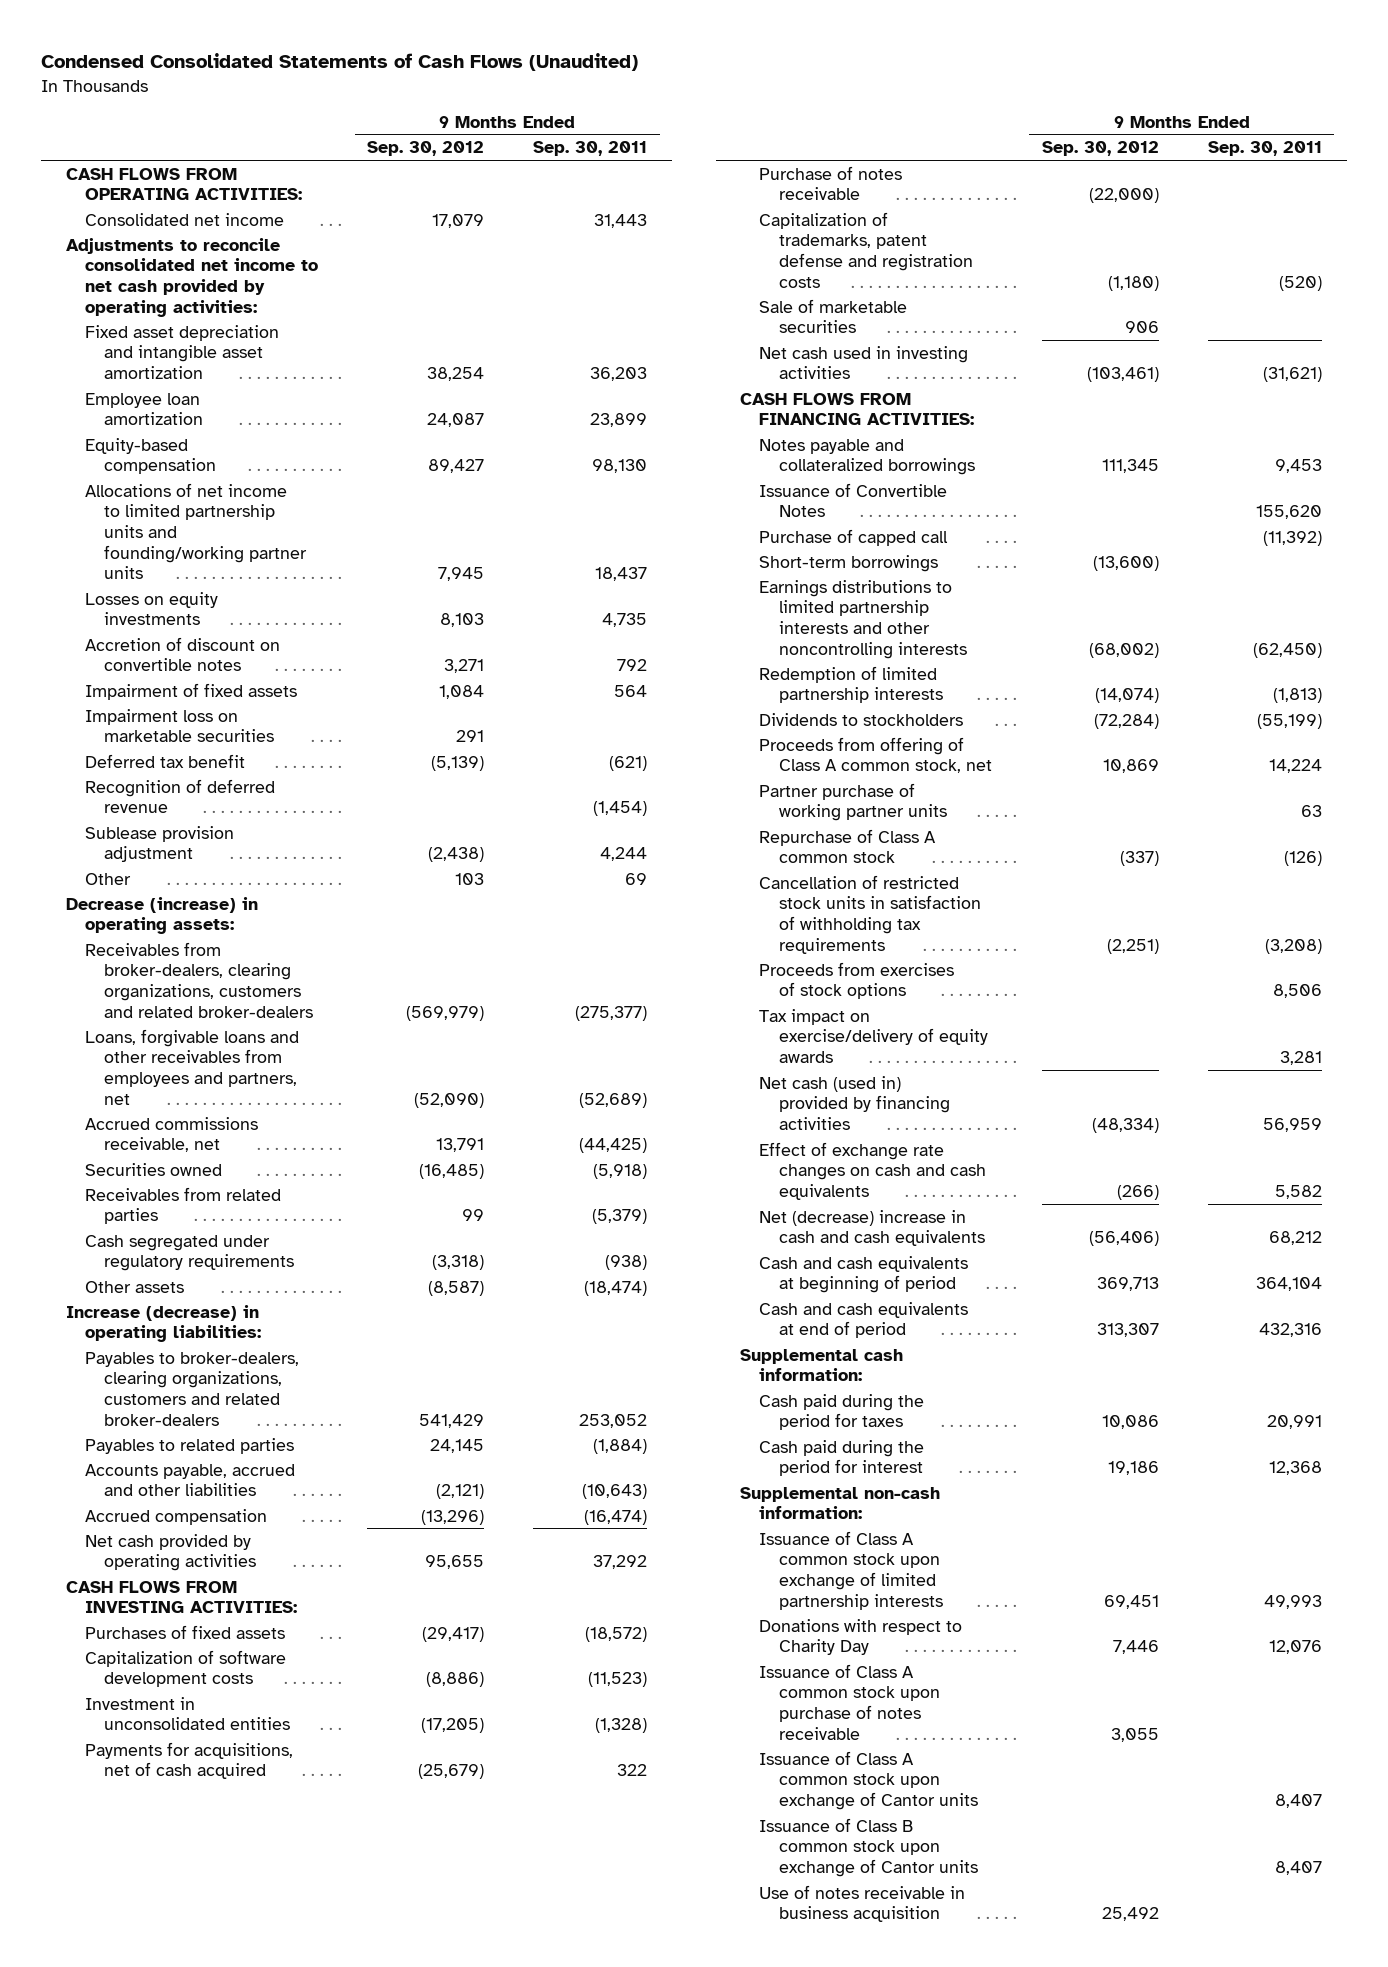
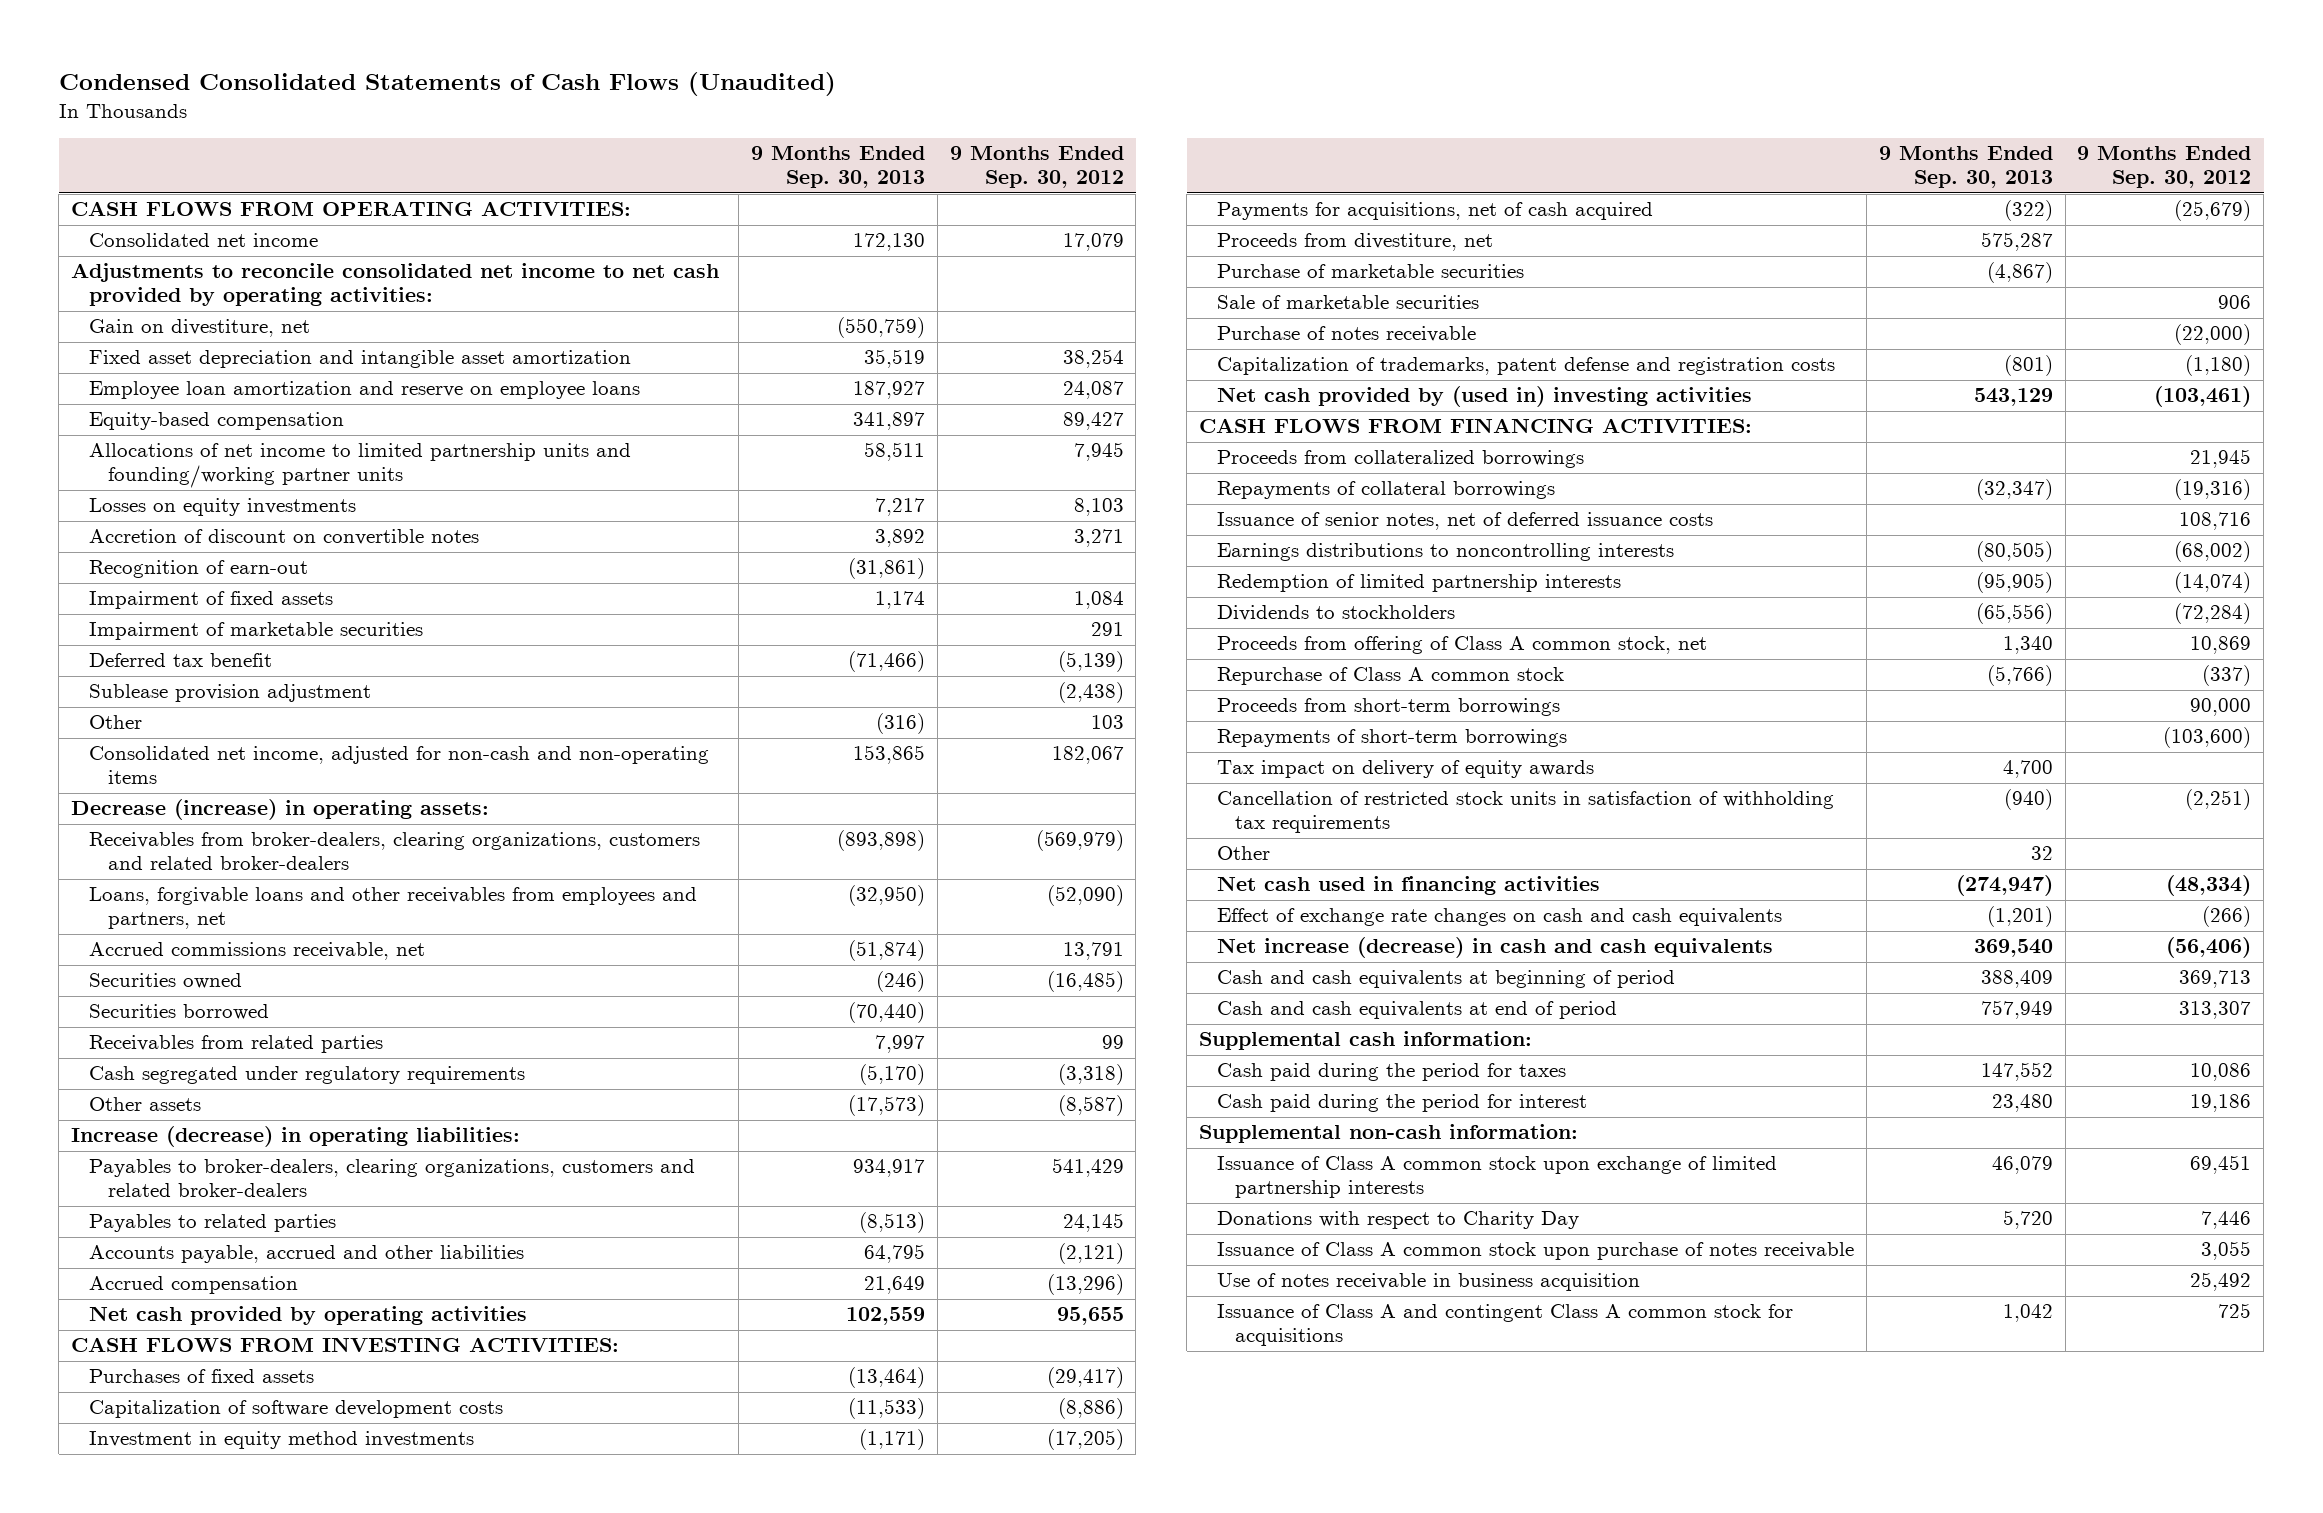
[533,141,648,157] Sep. 30, 2011 -> none
none -> [750,146,925,189] 9 Months Ended Sep. 30, 2013
none -> [89,319,311,338] Gain on divestiture, net
[84,392,203,426] Employee loan amortization -> [89,381,641,400] Employee loan amortization and reserve on employee loans
none -> [89,560,309,579] Recognition of earn-out
[84,708,274,743] Impairment loss on marketable securities -> [89,622,424,641] Impairment of marketable securities
[84,778,275,814] Recognition of deferred revenue -> none
none -> [89,746,710,785] Consolidated net income, adjusted for non-cash and non-operating items
none -> [89,1004,270,1021] Securities borrowed
[84,1696,290,1731] Investment in unconsolidated entities -> [89,1431,475,1450] Investment in equity method investments
none -> [1217,233,1494,252] Proceeds from divestiture, net
none -> [1217,264,1525,279] Purchase of marketable securities
[759,298,908,334] Sale of marketable securities -> [1217,295,1480,310] Sale of marketable securities
[759,345,969,380] Net cash used in investing activities -> [1217,386,1753,408] Net cash provided by (used in) investing activities
[759,438,975,476] Notes payable and collateralized borrowings -> none
[759,482,948,518] Issuance of Convertible Notes -> none
[759,528,949,546] Purchase of capped call -> none
[759,554,939,572] Short-term borrowings -> none
none -> [1217,450,1585,469] Proceeds from collateralized borrowings
none -> [1217,481,1556,500] Repayments of collateral borrowings
none -> [1217,512,1714,531] Issuance of senior notes, net of deferred issuance costs
[759,579,967,659] Earnings distributions to limited partnership interests and other noncontrolling interests -> [1217,543,1675,562] Earnings distributions to noncontrolling interests
[759,782,947,822] Partner purchase of working partner units -> none
none -> [1217,698,1561,717] Proceeds from short-term borrowings
none -> [1217,729,1568,748] Repayments of short-term borrowings
none -> [1217,760,1595,779] Tax impact on delivery of equity awards
[759,961,955,1000] Proceeds from exercises of stock options -> none
[759,1008,988,1063] Tax impact on exercise/delivery of equity awards -> none
none -> [1217,846,1271,861] Other
[759,1075,950,1130] Net cash (used in) provided by financing activities -> [1217,876,1601,896] Net cash used in financing activities
[759,1209,985,1247] Net (decrease) increase in cash and cash equivalents -> [1217,937,1774,959] Net increase (decrease) in cash and cash equivalents
[759,1750,978,1810] Issuance of Class A common stock upon exchange of Cantor units -> none
[759,1817,978,1877] Issuance of Class B common stock upon exchange of Cantor units -> none
none -> [1217,1304,1794,1347] Issuance of Class A and contingent Class A common stock for acquisitions

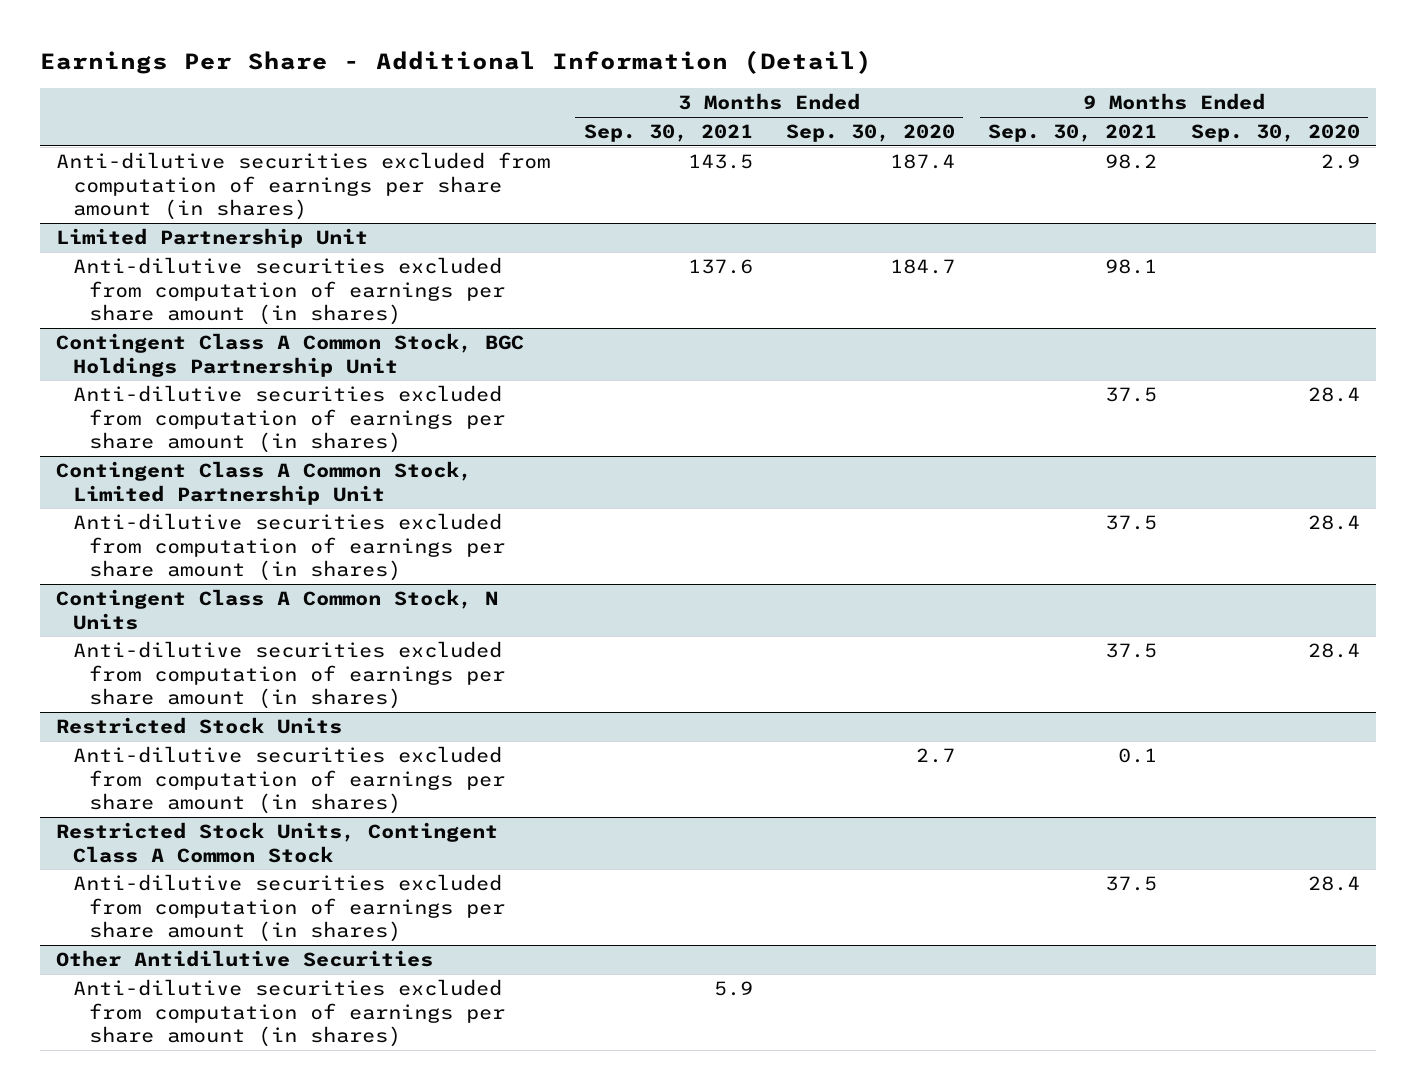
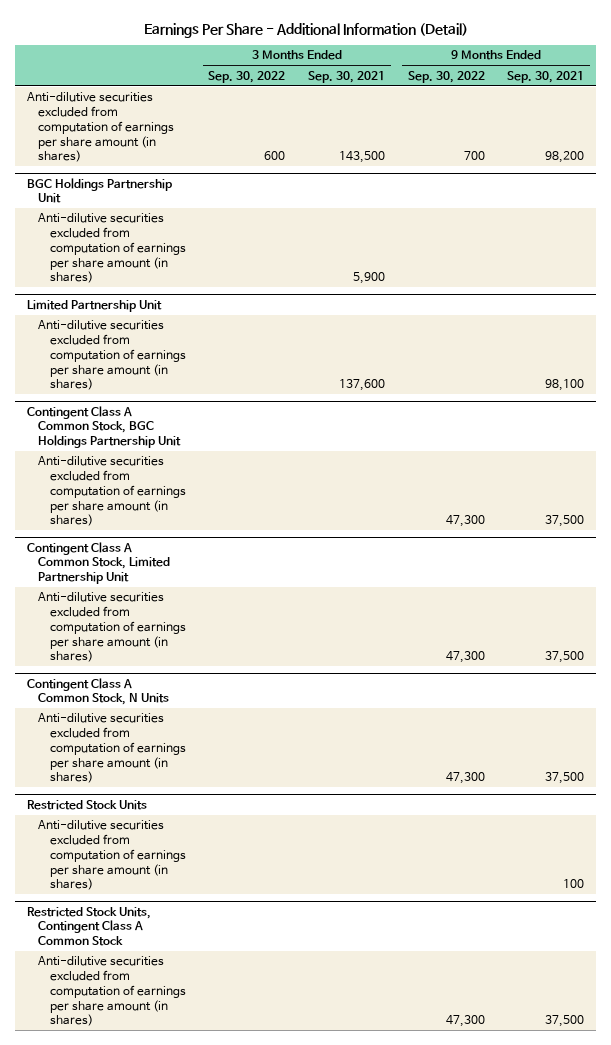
[786,124,956,143] Sep. 30, 2020 -> none
[1190,124,1360,143] Sep. 30, 2020 -> none
none -> [208,70,286,83] Sep. 30, 2022
none -> [407,70,485,83] Sep. 30, 2022
[687,154,753,170] 143.5 -> [339,151,386,164] 143,500
[1105,154,1158,170] 98.2 -> [545,151,585,164] 98,200
none -> [26,177,172,204] BGC Holdings Partnership Unit
none -> [38,213,186,284] Anti-dilutive securities excluded from computation of earnings per share amount (in shares)
[687,259,753,275] 137.6 -> [339,379,386,392] 137,600
[1105,259,1158,275] 98.1 -> [545,379,585,392] 98,100
[1105,387,1158,403] 37.5 -> [545,515,585,528] 37,500
[1105,515,1158,531] 37.5 -> [545,651,585,664] 37,500
[1105,643,1158,659] 37.5 -> [545,772,585,785] 37,500
[1118,748,1158,764] 0.1 -> [563,879,585,889] 100
[56,950,434,968] Other Antidilutive Securities -> none
[72,979,506,1048] Anti-dilutive securities excluded from computation of earnings per share amount (in shares) -> none
[1105,876,1158,892] 37.5 -> [545,1015,585,1028] 37,500

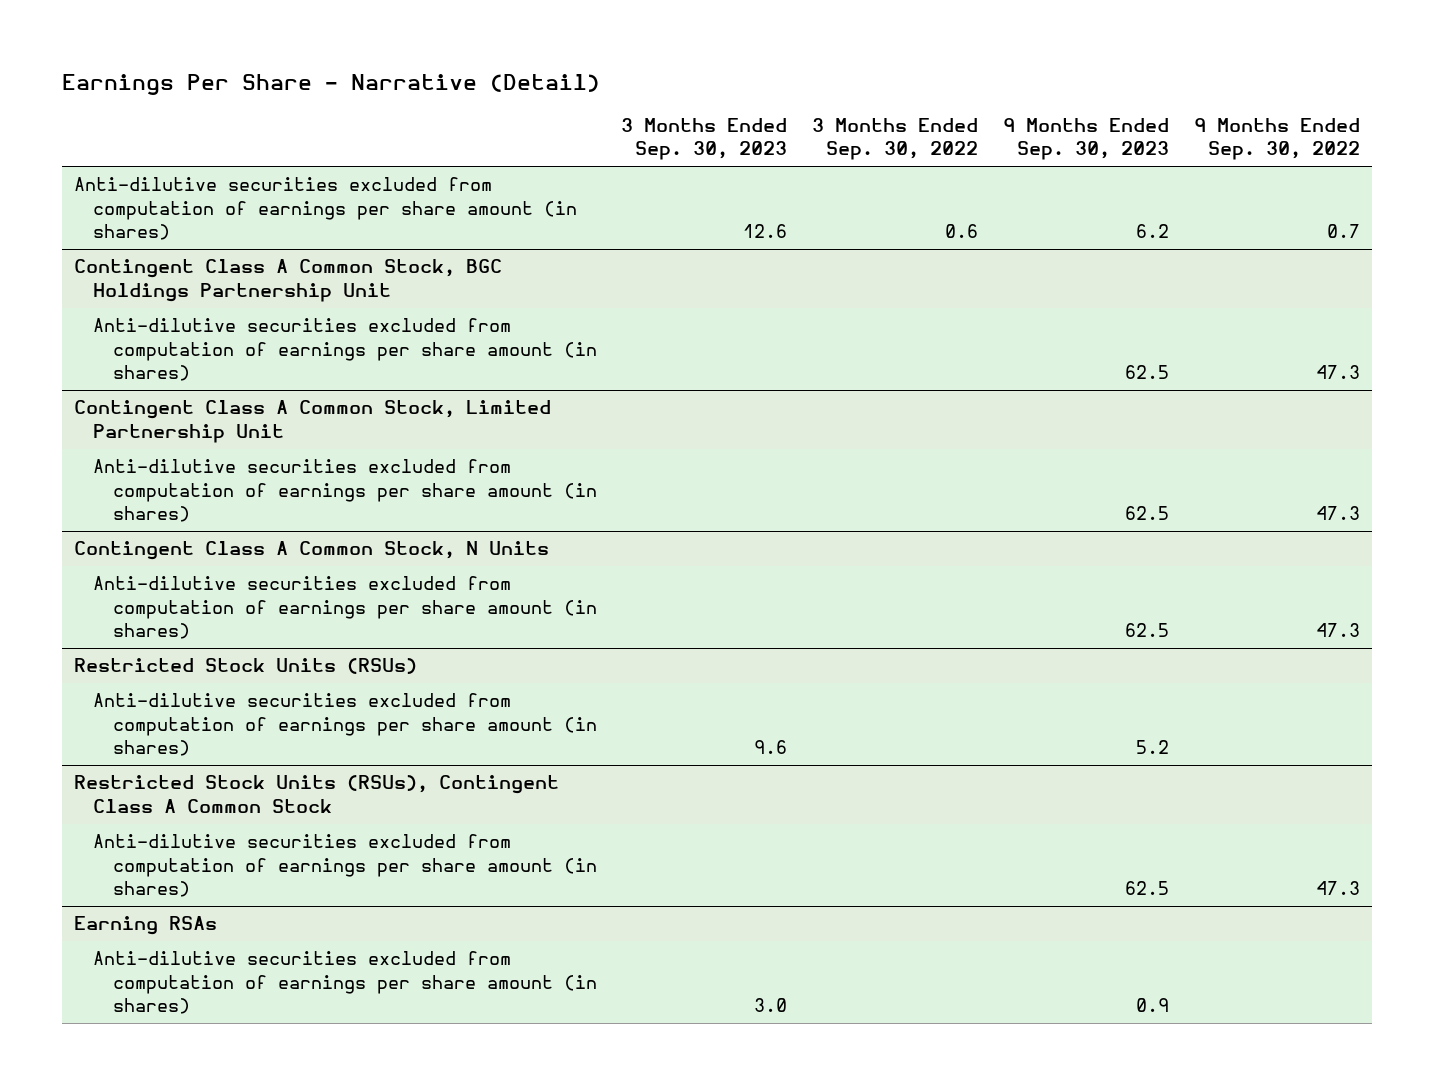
[143,22,468,38] Earnings Per Share - Additional Information (Detail) -> [61,73,600,95] Earnings Per Share - Narrative (Detail)
[308,70,386,83] Sep. 30, 2021 -> none
[507,70,585,83] Sep. 30, 2021 -> none
none -> [621,118,788,161] 3 Months Ended Sep. 30, 2023
none -> [1003,118,1170,161] 9 Months Ended Sep. 30, 2023
[26,177,172,204] BGC Holdings Partnership Unit -> none
[38,213,186,284] Anti-dilutive securities excluded from computation of earnings per share amount (in shares) -> none
[26,299,162,312] Limited Partnership Unit -> none
[38,320,186,391] Anti-dilutive securities excluded from computation of earnings per share amount (in shares) -> none
[264,151,286,161] 600 -> [945,224,979,239] 0.6
[463,151,485,161] 700 -> [1326,224,1360,239] 0.7
[445,515,485,528] 47,300 -> [1315,365,1360,380] 47.3
[445,651,485,664] 47,300 -> [1315,506,1360,521] 47.3
[445,772,485,785] 47,300 -> [1315,623,1360,638] 47.3
[26,799,147,810] Restricted Stock Units -> [74,658,418,675] Restricted Stock Units (RSUs)
[26,906,151,947] Restricted Stock Units, Contingent Class A Common Stock -> [74,775,560,813] Restricted Stock Units (RSUs), Contingent Class A Common Stock
[445,1015,485,1028] 47,300 -> [1315,881,1360,896] 47.3
none -> [74,916,218,936] Earning RSAs
none -> [93,951,597,1015] Anti-dilutive securities excluded from computation of earnings per share amount (in shares)

